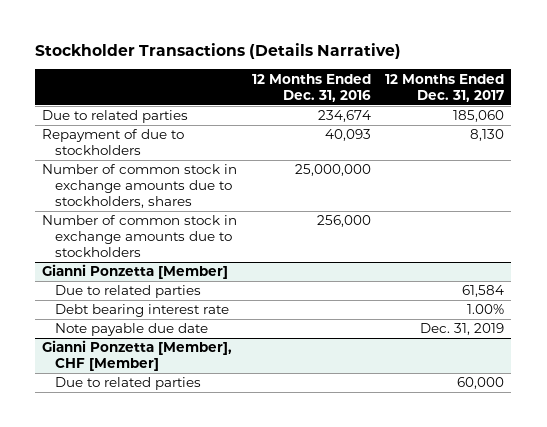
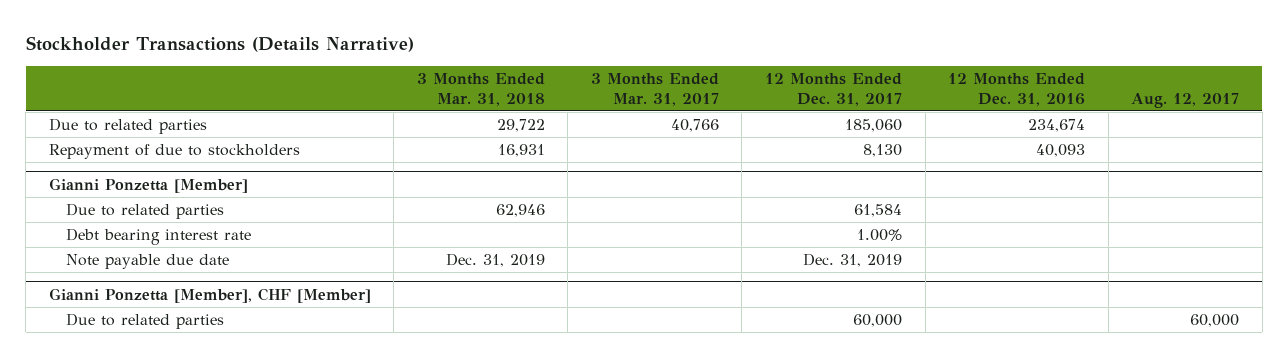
none -> [416,73,545,107] 3 Months Ended Mar. 31, 2018
none -> [590,73,719,107] 3 Months Ended Mar. 31, 2017
none -> [1131,93,1240,109] Aug. 12, 2017
[42,164,238,209] Number of common stock in exchange amounts due to stockholders, shares -> none
[42,215,238,258] Number of common stock in exchange amounts due to stockholders -> none

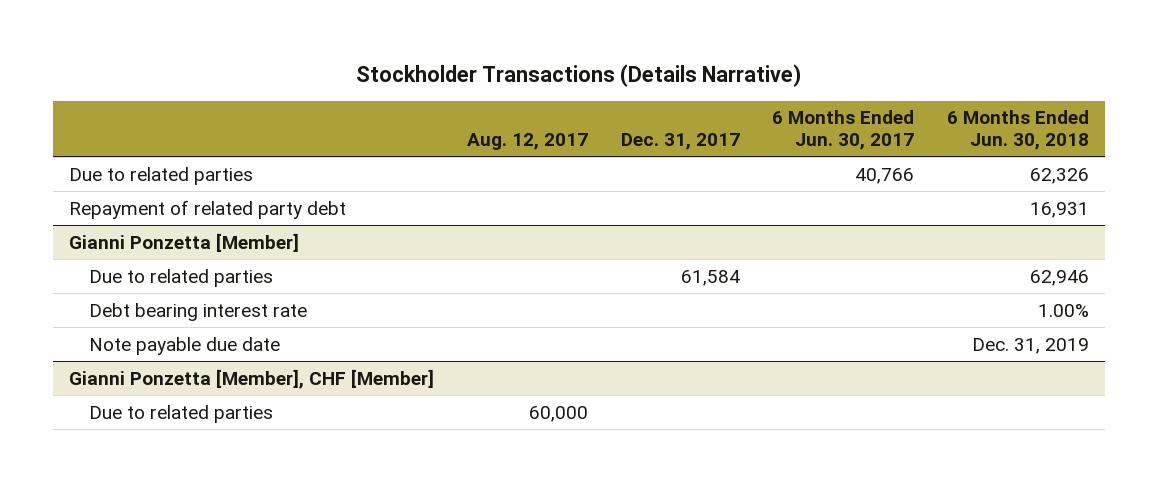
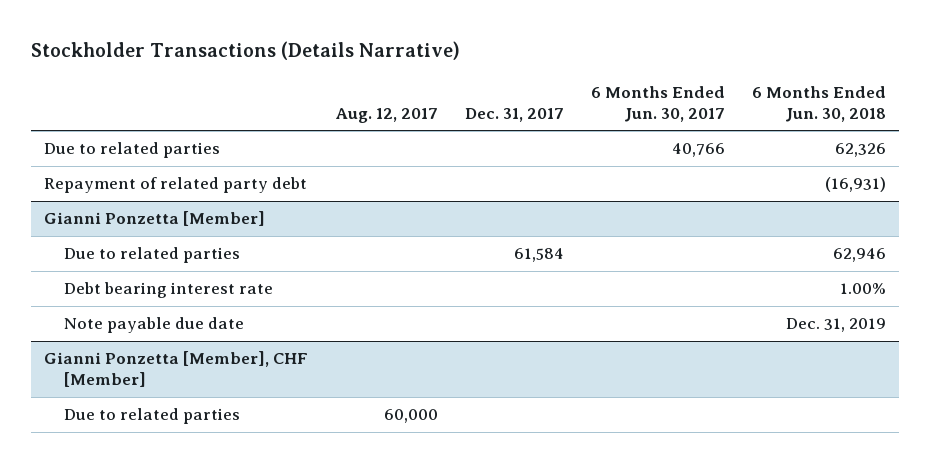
[1029,201,1089,218] 16,931 -> [824,177,886,193] (16,931)

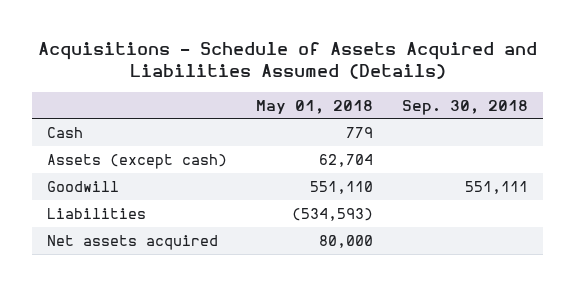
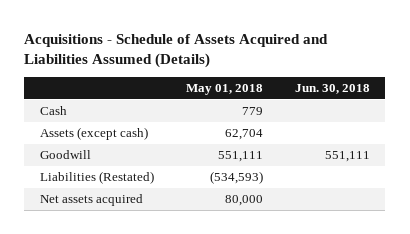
[402,99,529,115] Sep. 30, 2018 -> none
none -> [294,83,370,94] Jun. 30, 2018
[310,180,374,194] 551,110 -> [217,150,263,162] 551,111
[46,207,146,219] Liabilities -> [40,170,155,184] Liabilities (Restated)

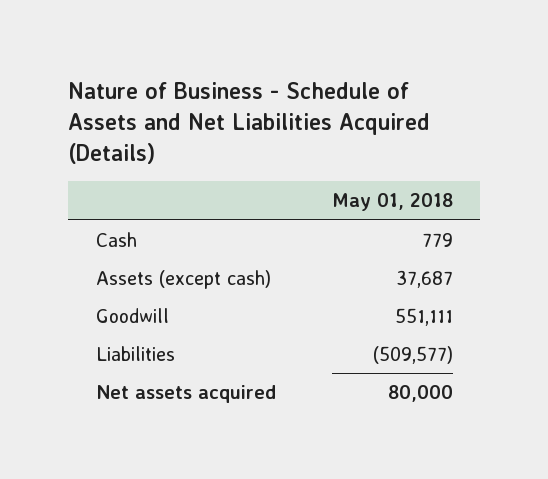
[24,34,329,69] Acquisitions - Schedule of Assets Acquired and Liabilities Assumed (Details) -> [68,82,431,165] Nature of Business - Schedule of Assets and Net Liabilities Acquired (Details)
[294,83,370,94] Jun. 30, 2018 -> none
[224,128,263,140] 62,704 -> [395,269,453,288] 37,687
[40,170,155,184] Liabilities (Restated) -> [95,345,175,361] Liabilities
[209,170,263,184] (534,593) -> [372,345,453,364] (509,577)

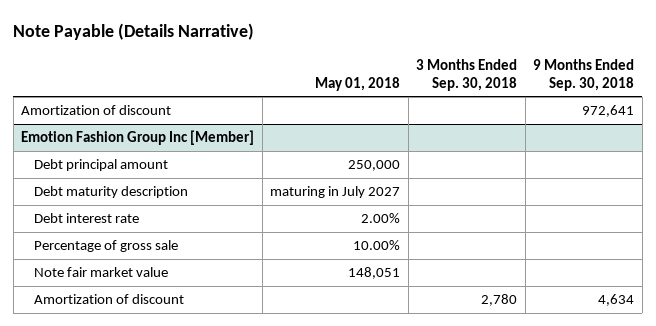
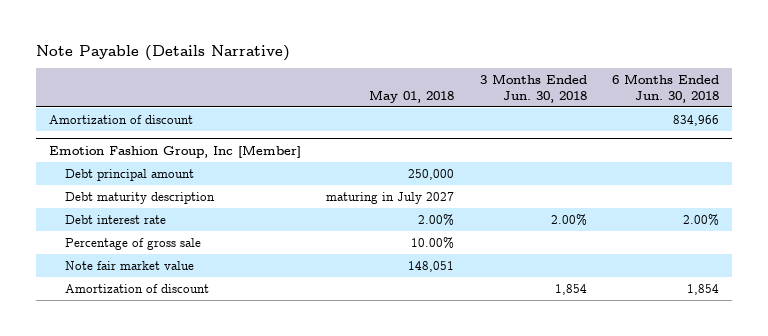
[416,58,518,92] 3 Months Ended Sep. 30, 2018 -> none
[533,58,635,92] 9 Months Ended Sep. 30, 2018 -> none
none -> [479,74,587,103] 3 Months Ended Jun. 30, 2018
none -> [612,74,720,103] 6 Months Ended Jun. 30, 2018
[21,130,255,146] Emotion Fashion Group Inc [Member] -> [48,144,301,158] Emotion Fashion Group, Inc [Member]

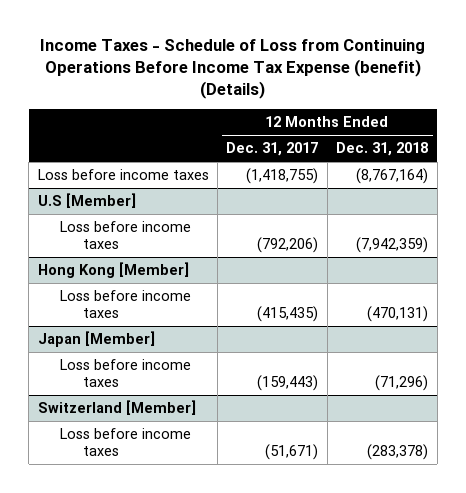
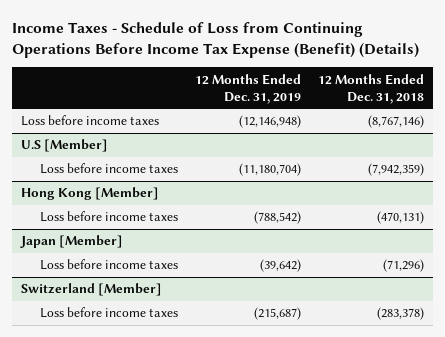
[39,38,425,100] Income Taxes - Schedule of Loss from Continuing Operations Before Income Tax Expense (benefit) (Details) -> [12,22,420,59] Income Taxes - Schedule of Loss from Continuing Operations Before Income Tax Expense (Benefit) (Details)
[226,142,319,157] Dec. 31, 2017 -> none
none -> [194,73,301,104] 12 Months Ended Dec. 31, 2019
[356,168,429,185] (8,767,164) -> [368,115,425,129] (8,767,146)

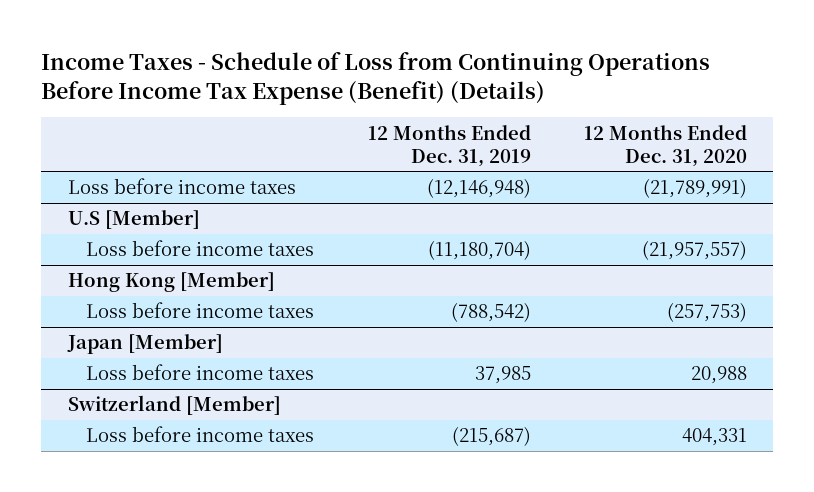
[318,73,425,104] 12 Months Ended Dec. 31, 2018 -> none
none -> [583,124,747,167] 12 Months Ended Dec. 31, 2020
[259,259,301,273] (39,642) -> [474,366,531,385] 37,985

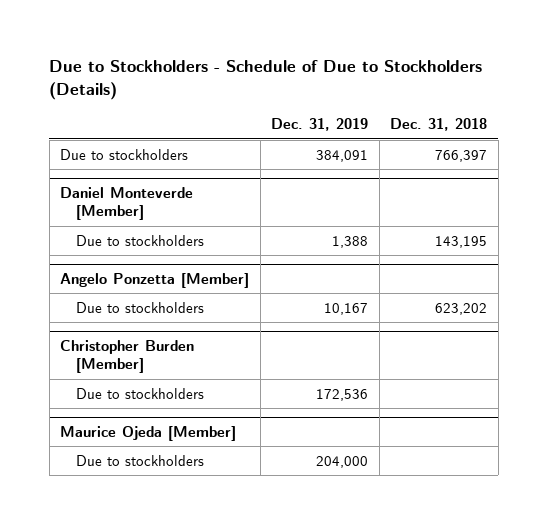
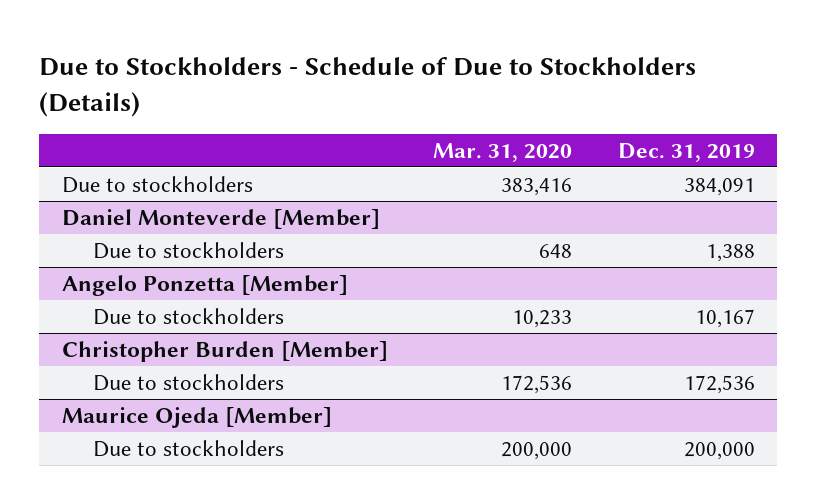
[390,118,488,132] Dec. 31, 2018 -> none
none -> [433,142,573,162] Mar. 31, 2020
[316,455,369,468] 204,000 -> [683,441,755,460] 200,000

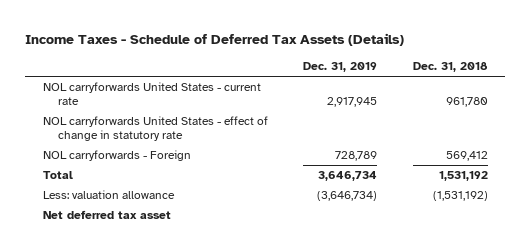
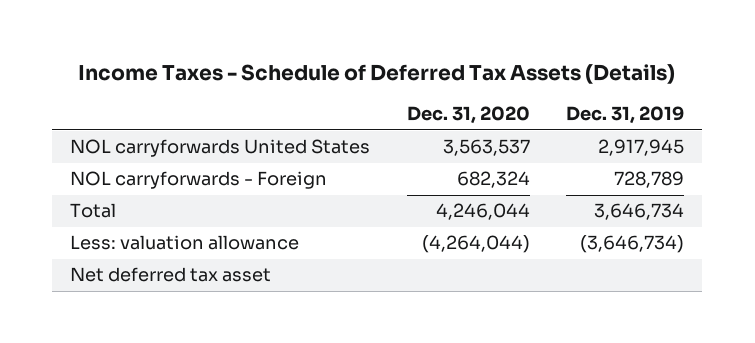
[412,62,488,73] Dec. 31, 2018 -> none
none -> [406,106,530,125] Dec. 31, 2020
[42,116,268,142] NOL carryforwards United States - effect of change in statutory rate -> none
[42,82,261,106] NOL carryforwards United States - current rate -> [70,139,371,158] NOL carryforwards United States

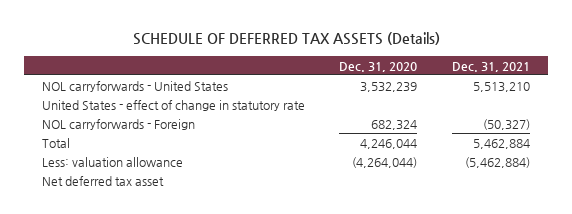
[78,63,676,84] Income Taxes - Schedule of Deferred Tax Assets (Details) -> [132,32,440,46] SCHEDULE OF DEFERRED TAX ASSETS (Details)
[566,106,685,125] Dec. 31, 2019 -> none
none -> [452,61,531,72] Dec. 31, 2021
[70,139,371,158] NOL carryforwards United States -> [41,80,228,92] NOL carryforwards - United States
[442,139,530,157] 3,563,537 -> [360,81,418,92] 3,532,239
none -> [41,99,305,111] United States - effect of change in statutory rate

